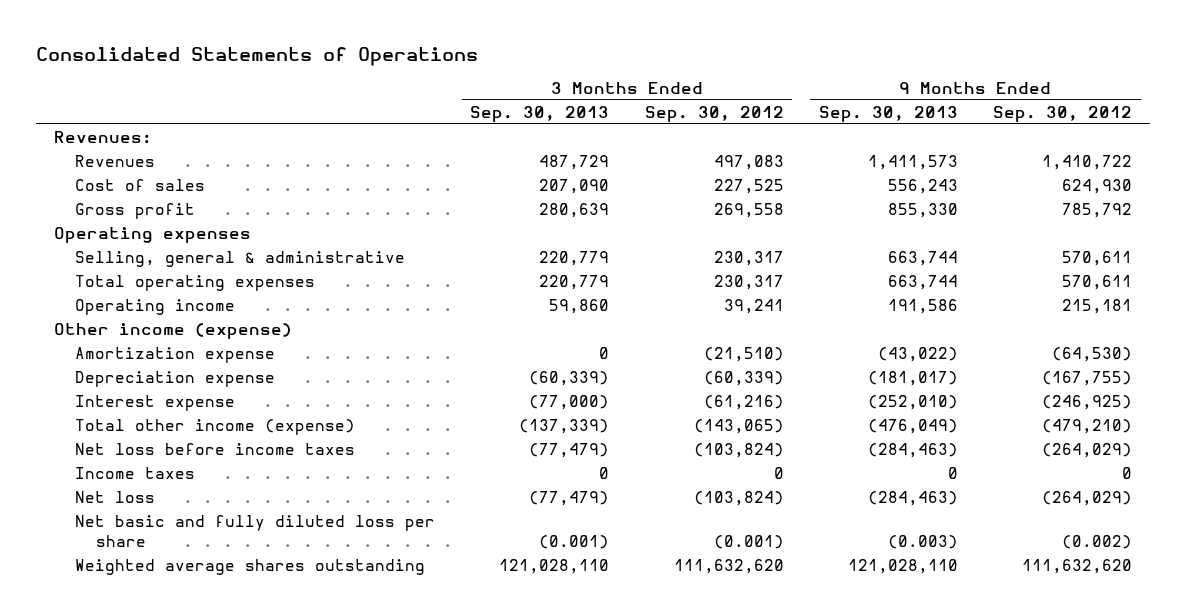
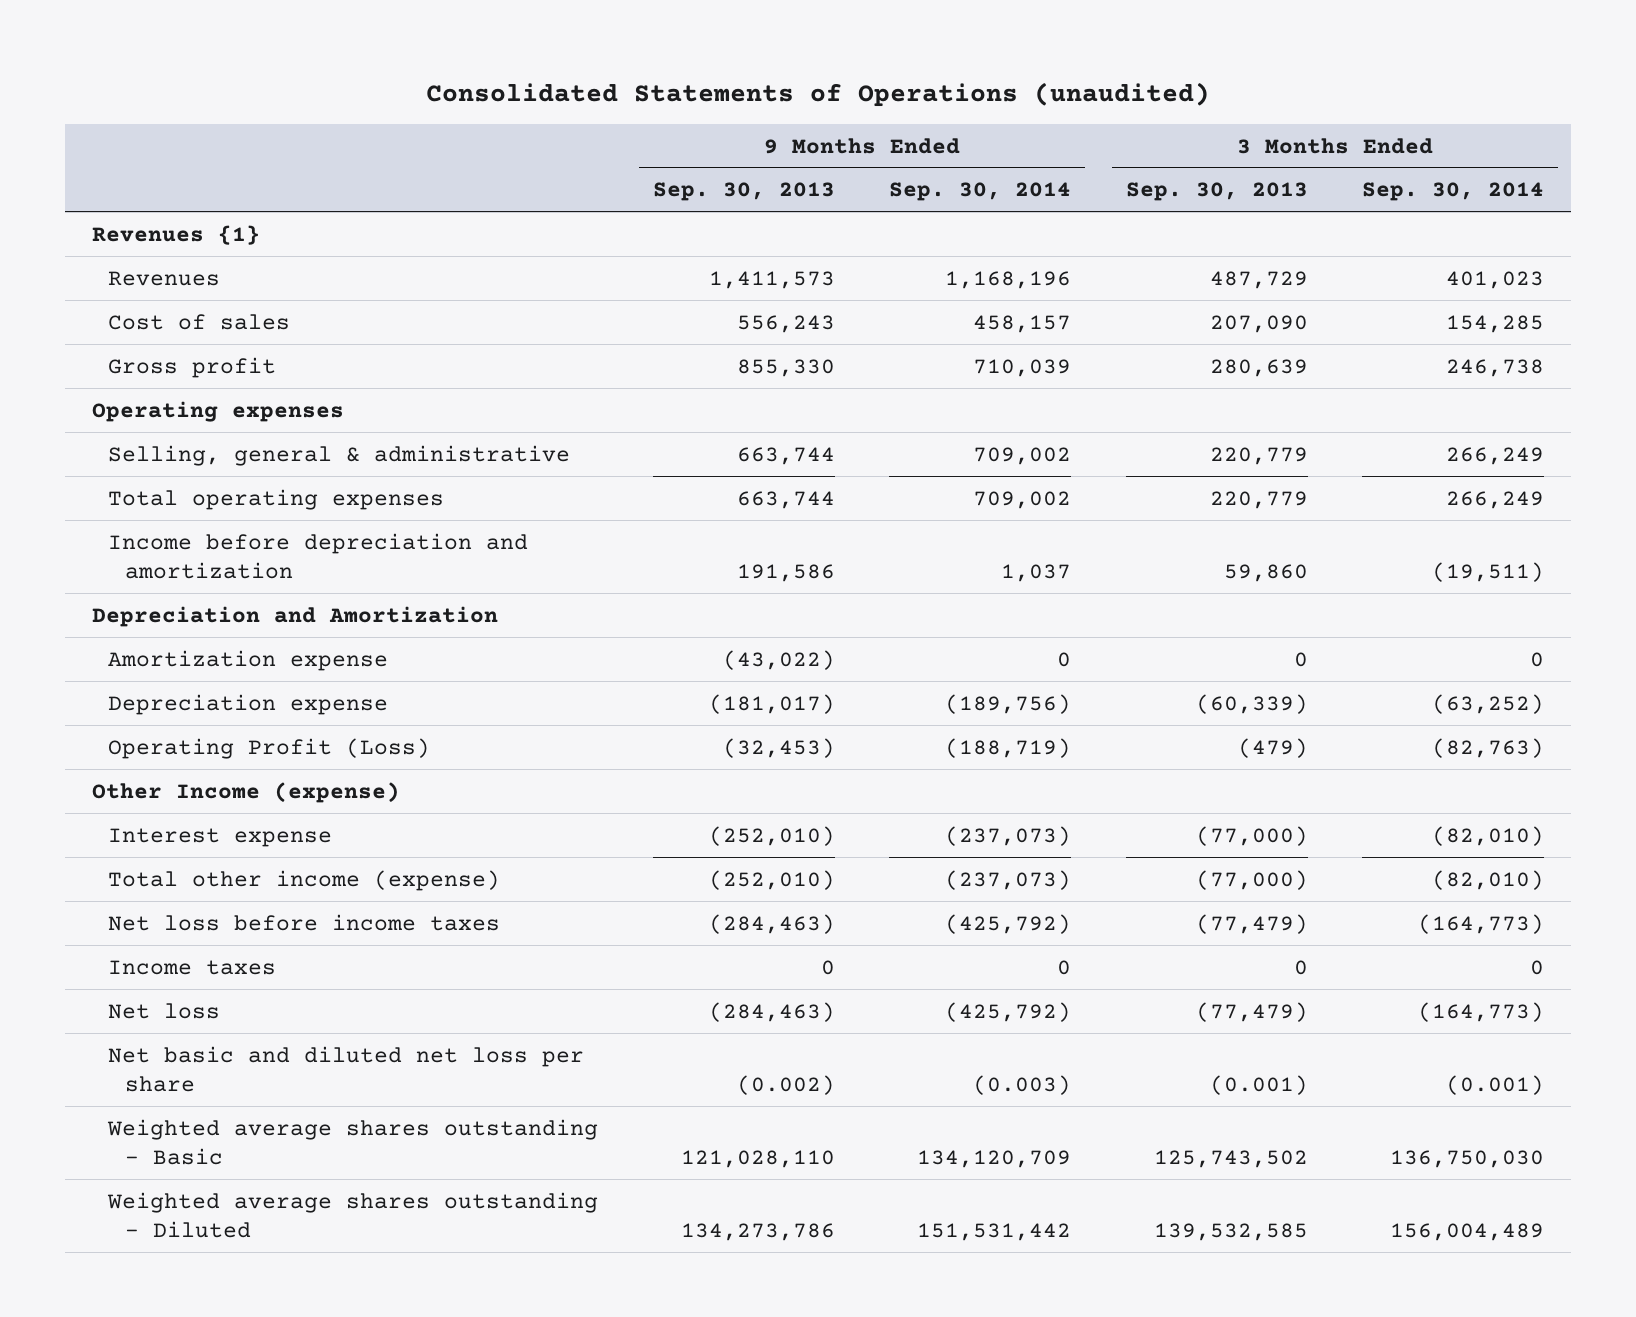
[36,46,479,66] Consolidated Statements of Operations -> [425,81,1210,107] Consolidated Statements of Operations (unaudited)
[644,105,784,122] Sep. 30, 2012 -> none
[993,105,1133,122] Sep. 30, 2012 -> none
none -> [889,182,1072,202] Sep. 30, 2014
none -> [1362,182,1545,202] Sep. 30, 2014
[54,130,153,144] Revenues: -> [91,224,260,245] Revenues {1}
[54,322,293,339] Other income (expense) -> none
[75,298,236,315] Operating income -> [108,532,529,580] Income before depreciation and amortization
none -> [91,605,498,627] Depreciation and Amortization
none -> [108,737,431,759] Operating Profit (Loss)
none -> [91,781,400,803] Other Income (expense)
[519,418,610,434] (137,339) -> [1195,869,1308,890] (77,000)
[867,418,958,434] (476,049) -> [708,869,835,890] (252,010)
[75,514,436,547] Net basic and fully diluted loss per share -> [108,1045,585,1093] Net basic and diluted net loss per share
[887,534,958,549] (0.003) -> [736,1075,835,1096] (0.002)
[75,558,426,575] Weighted average shares outstanding -> [107,1118,599,1166] Weighted average shares outstanding - Basic
[499,558,610,574] 121,028,110 -> [1153,1150,1308,1169] 125,743,502
none -> [107,1191,599,1239] Weighted average shares outstanding - Diluted

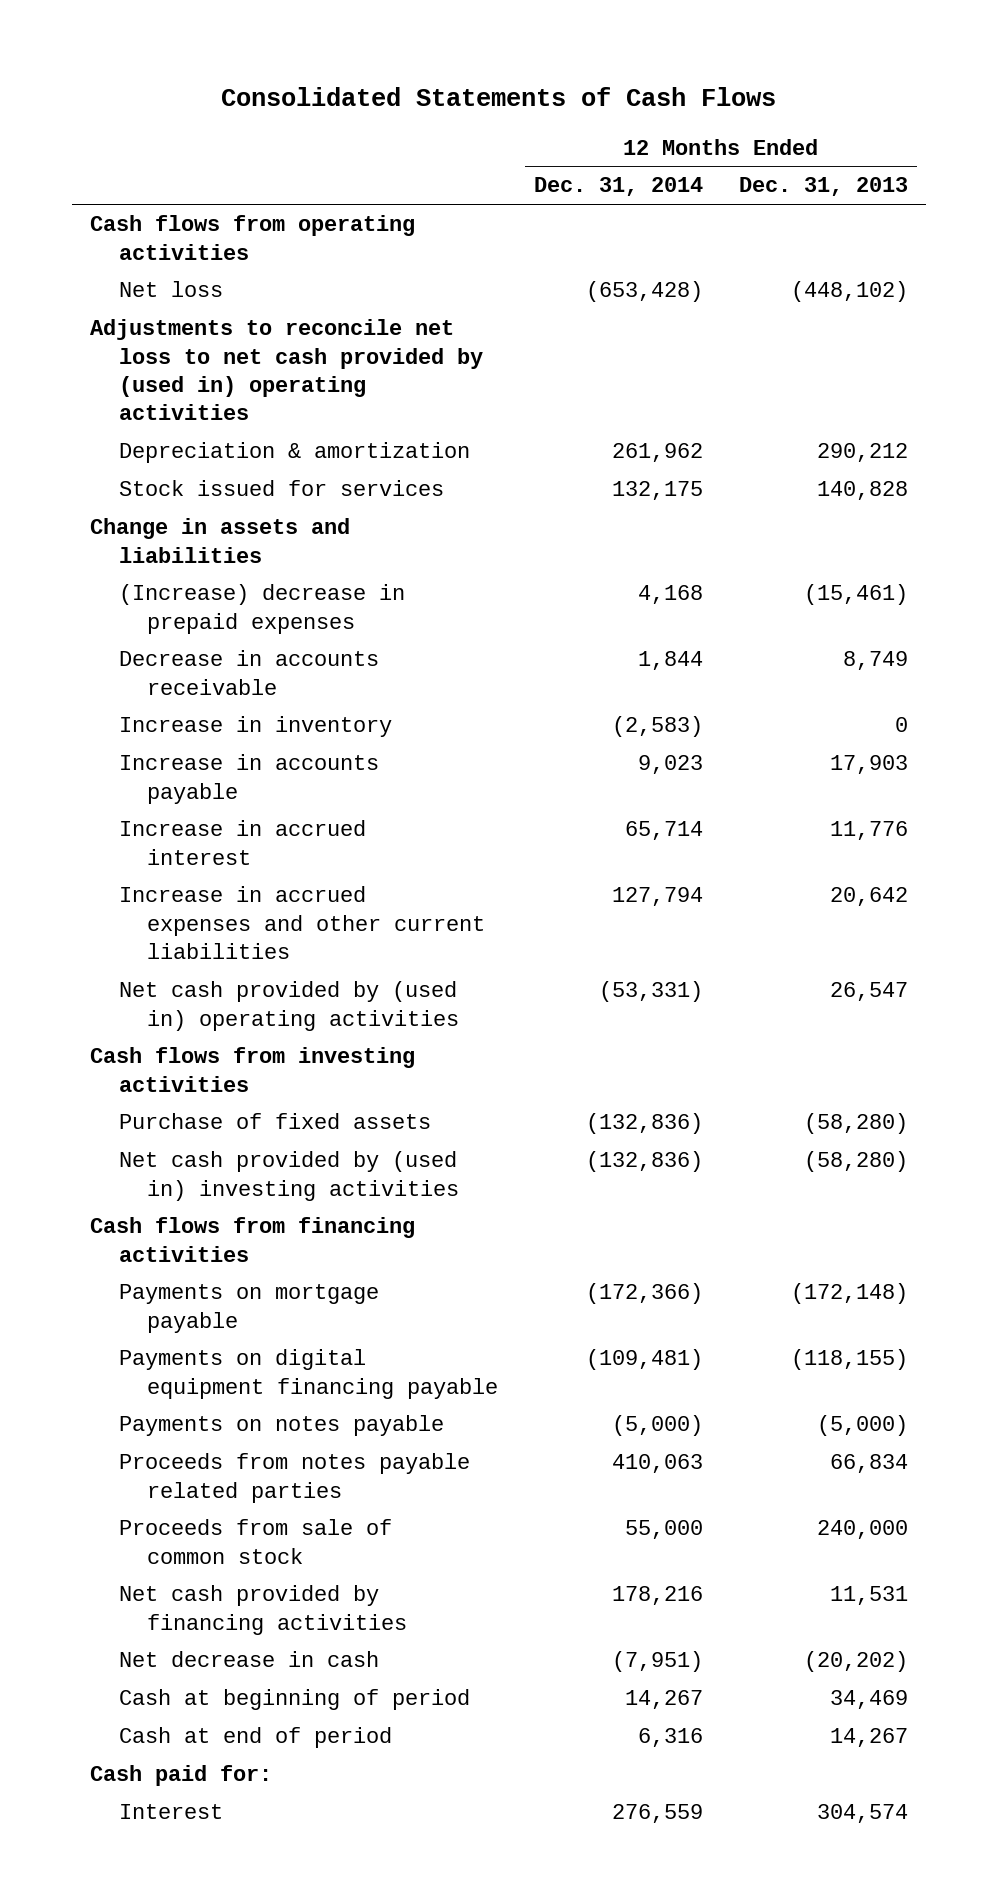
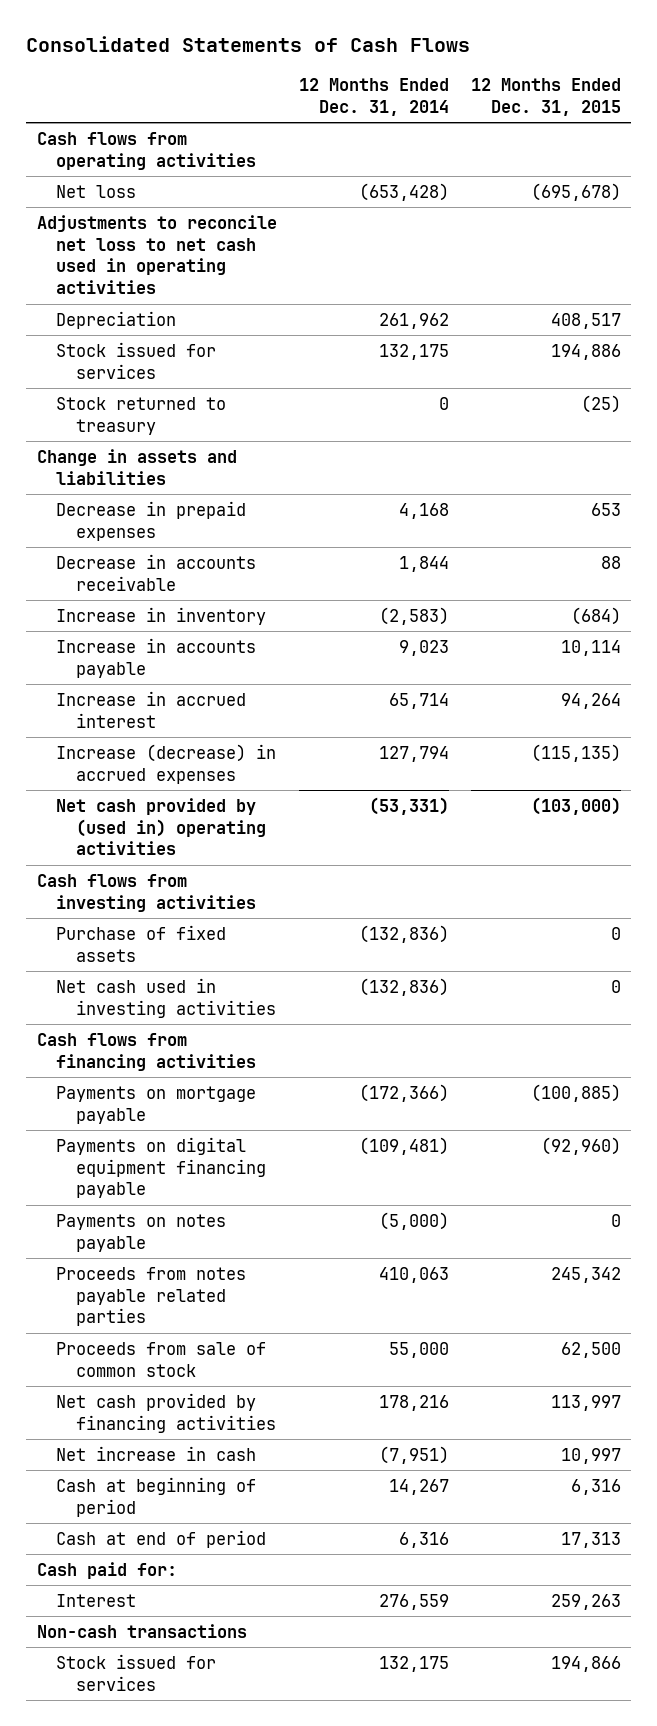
[739,177,909,197] Dec. 31, 2013 -> none
none -> [470,78,621,117] 12 Months Ended Dec. 31, 2015
[90,319,483,421] Adjustments to reconcile net loss to net cash provided by (used in) operating activities -> [36,214,277,295] Adjustments to reconcile net loss to net cash used in operating activities
[118,442,470,464] Depreciation & amortization -> [56,310,177,329] Depreciation
none -> [56,396,227,435] Stock returned to treasury
[118,584,405,634] (Increase) decrease in prepaid expenses -> [56,500,247,541] Decrease in prepaid expenses
[118,886,485,959] Increase in accrued expenses and other current liabilities -> [56,743,277,784] Increase (decrease) in accrued expenses
[118,1151,459,1201] Net cash provided by (used in) investing activities -> [56,977,277,1018] Net cash used in investing activities
[118,1651,379,1668] Net decrease in cash -> [56,1445,257,1461] Net increase in cash
none -> [36,1623,247,1638] Non-cash transactions
none -> [56,1653,217,1691] Stock issued for services

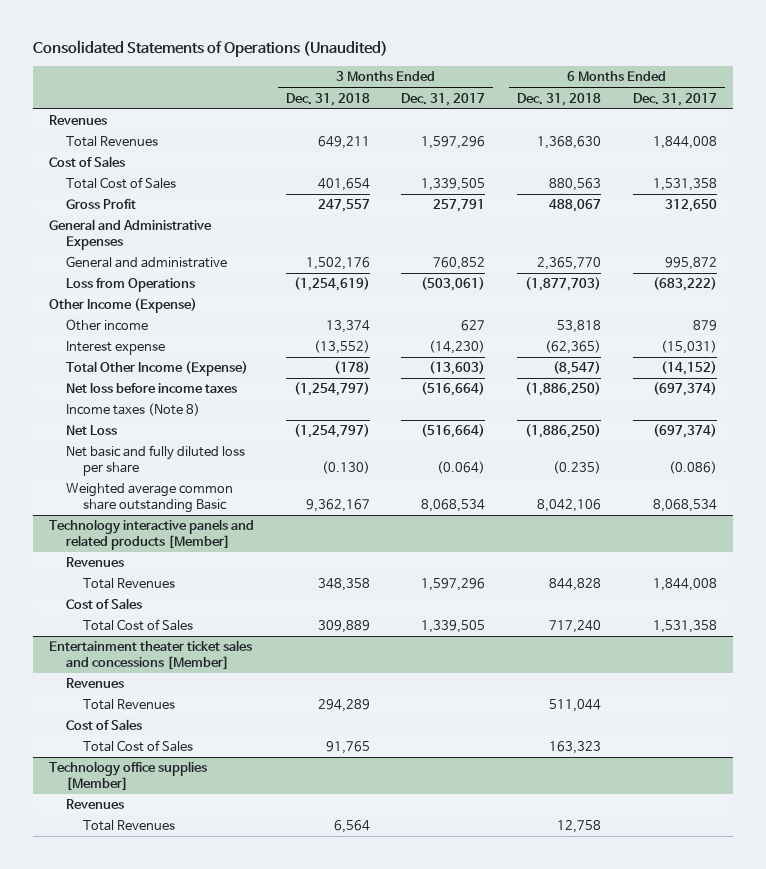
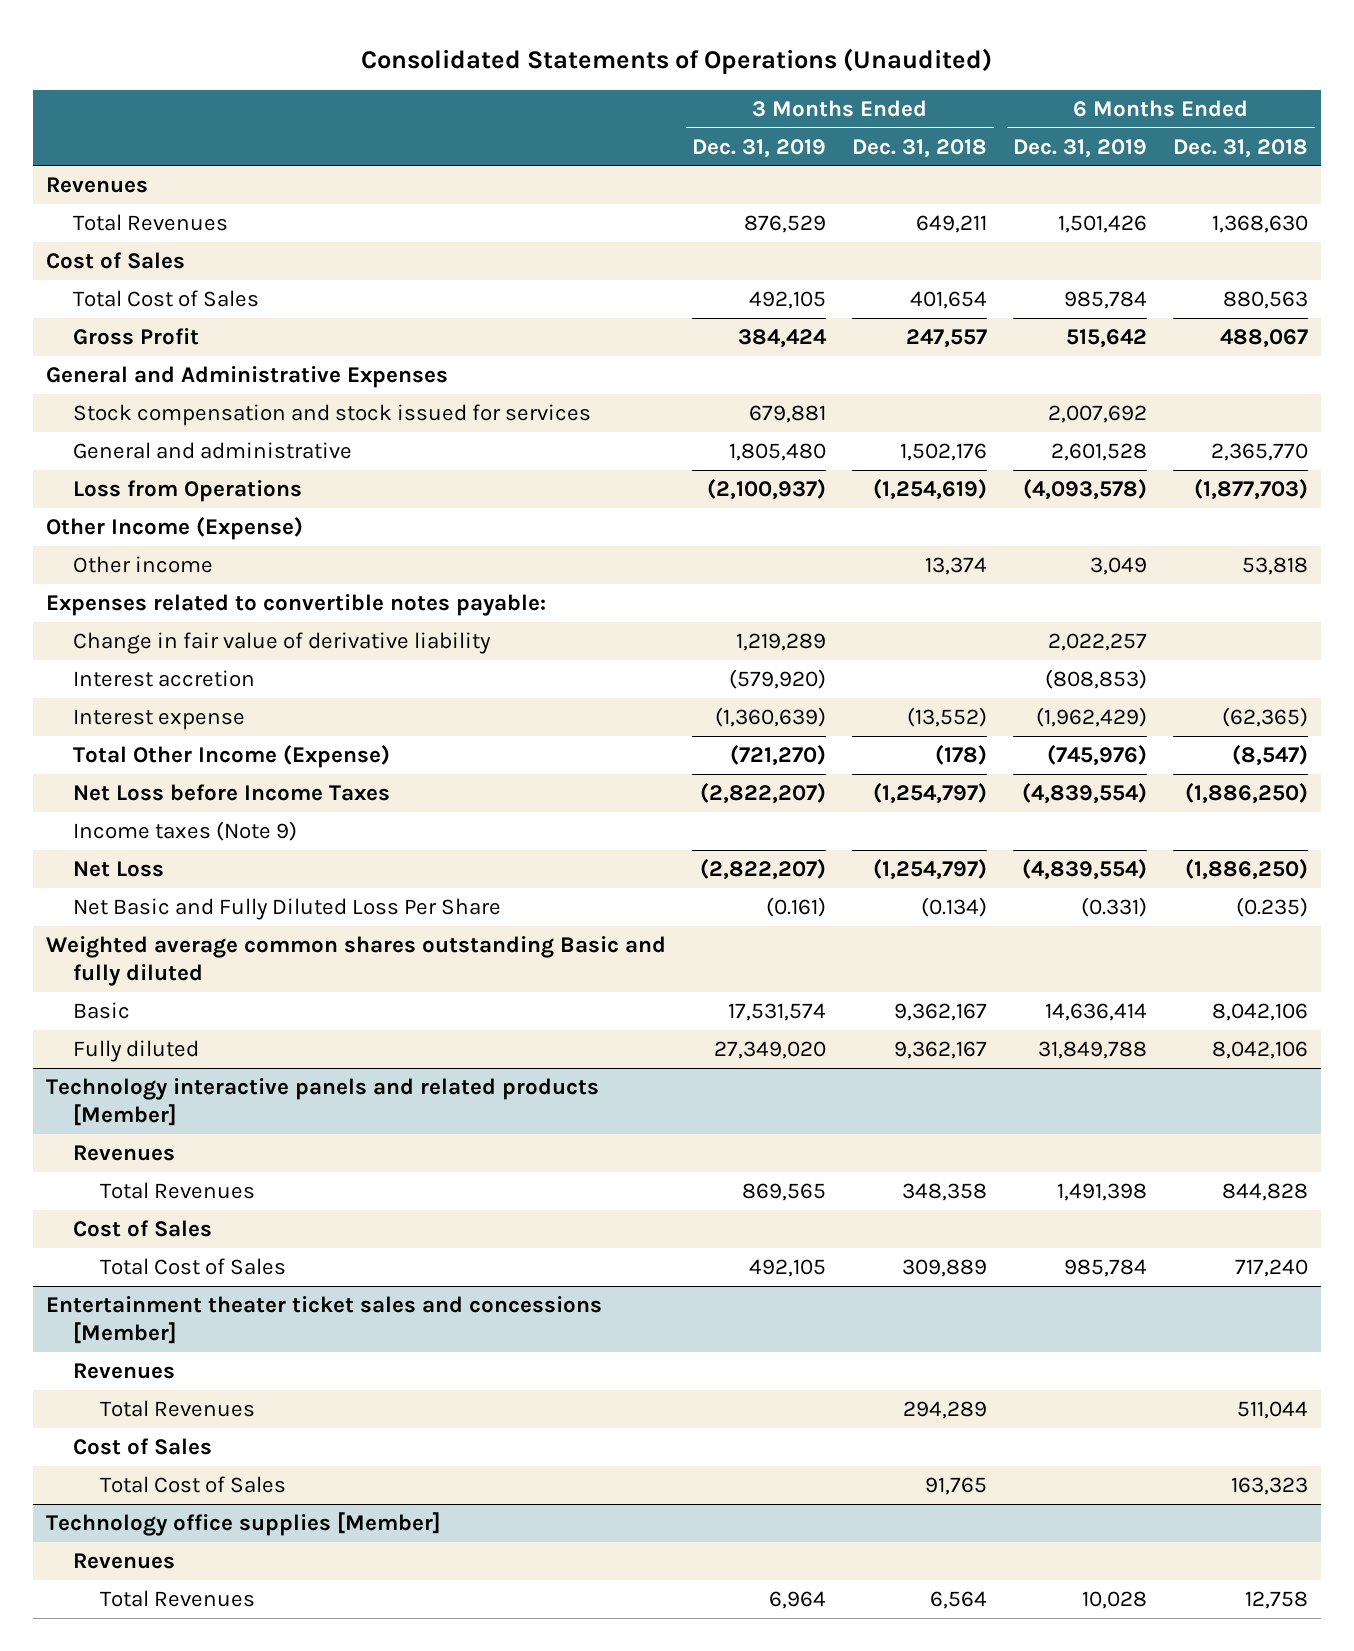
[401,92,486,106] Dec. 31, 2017 -> none
[632,92,717,106] Dec. 31, 2017 -> none
none -> [692,138,827,158] Dec. 31, 2019
none -> [1013,138,1148,158] Dec. 31, 2019
none -> [73,403,592,426] Stock compensation and stock issued for services
none -> [46,593,547,616] Expenses related to convertible notes payable:
none -> [73,631,492,654] Change in fair value of derivative liability
none -> [73,669,256,687] Interest accretion
[65,382,237,394] Net loss before income taxes -> [73,783,391,801] Net Loss before Income Taxes
[65,403,200,417] Income taxes (Note 8) -> [73,820,298,841] Income taxes (Note 9)
[65,445,245,476] Net basic and fully diluted loss per share -> [73,897,502,920] Net Basic and Fully Diluted Loss Per Share
[321,460,370,474] (0.130) -> [921,896,988,917] (0.134)
none -> [46,935,667,987] Weighted average common shares outstanding Basic and fully diluted
[65,483,233,513] Weighted average common share outstanding Basic -> [73,1001,131,1019] Basic
none -> [73,1039,200,1062] Fully diluted

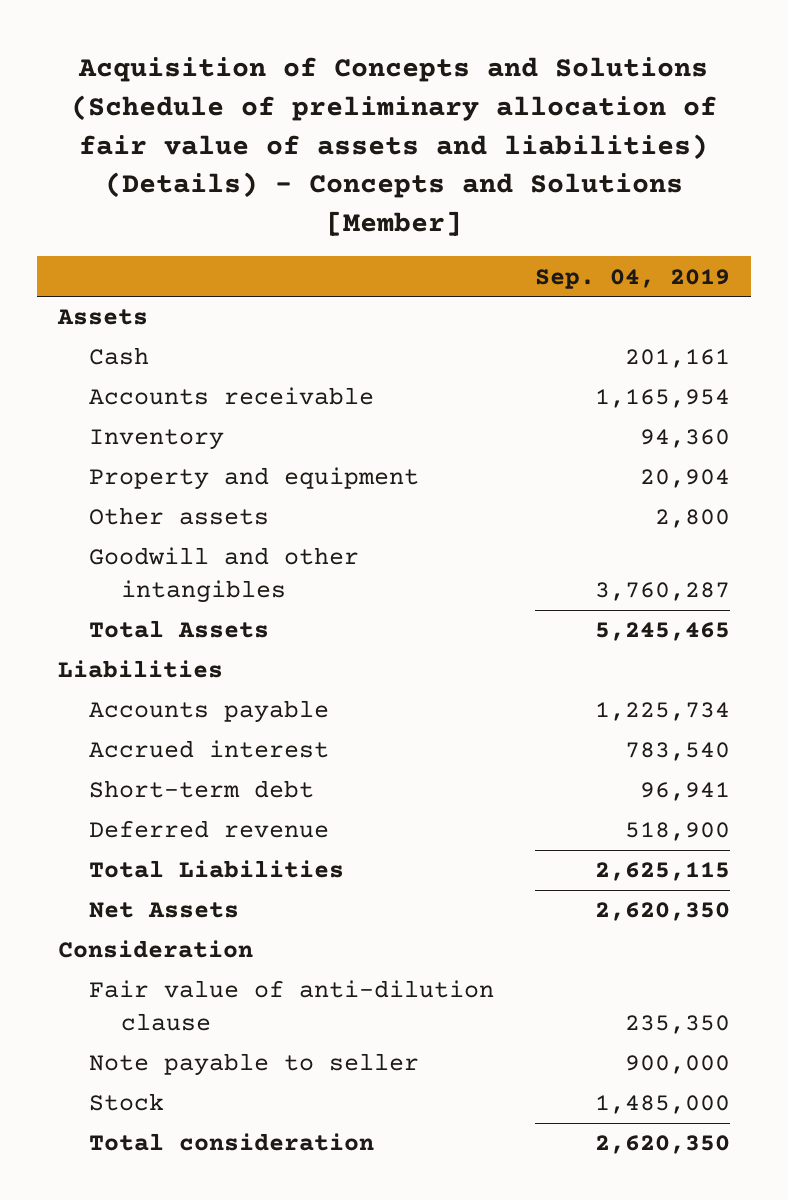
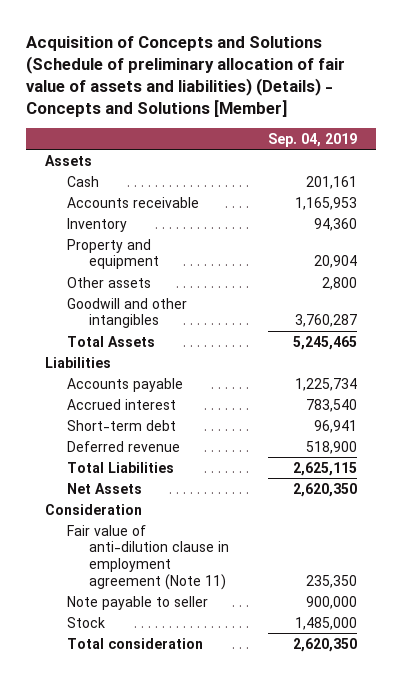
[595,389,731,409] 1,165,954 -> [294,196,357,210] 1,165,953
[89,980,495,1031] Fair value of anti-dilution clause -> [67,524,230,590] Fair value of anti-dilution clause in employment agreement (Note 11)

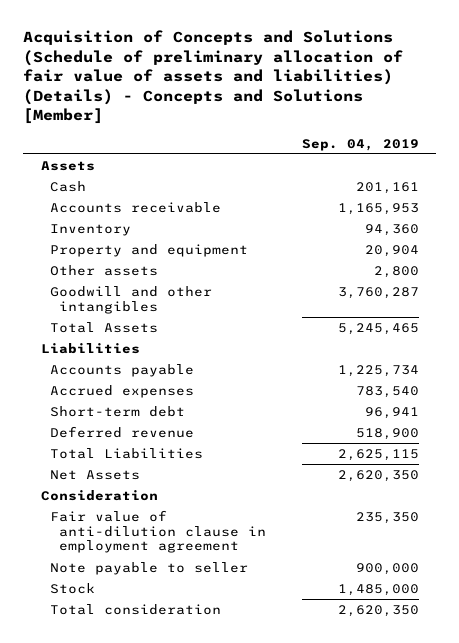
[67,398,177,410] Accrued interest -> [50,384,195,398] Accrued expenses
[67,524,230,590] Fair value of anti-dilution clause in employment agreement (Note 11) -> [50,509,267,554] Fair value of anti-dilution clause in employment agreement

